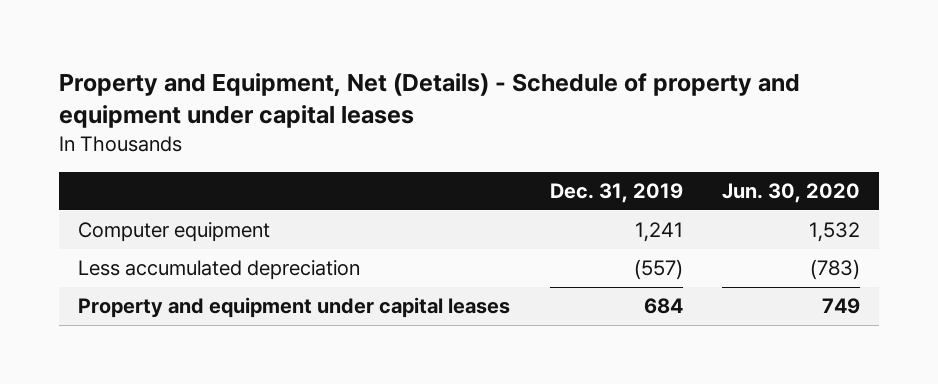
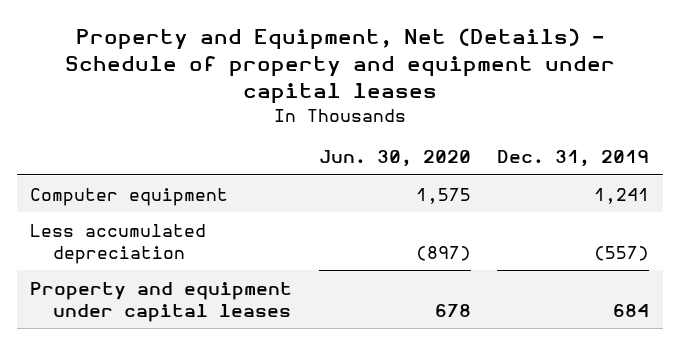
[808,222,860,243] 1,532 -> [415,187,471,204] 1,575
[809,259,860,281] (783) -> [415,246,471,262] (897)
[821,298,860,315] 749 -> [434,304,471,318] 678

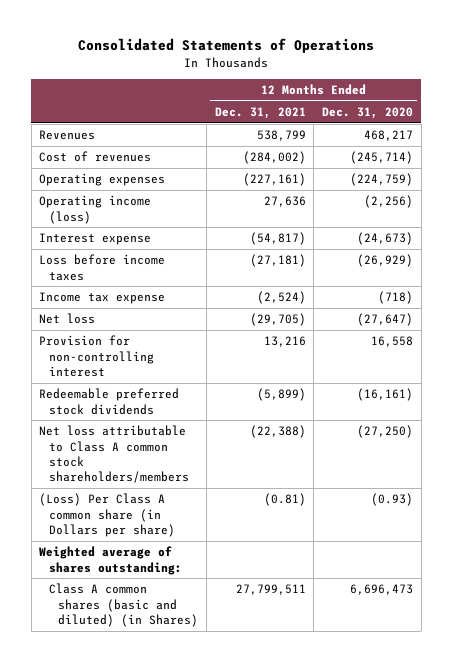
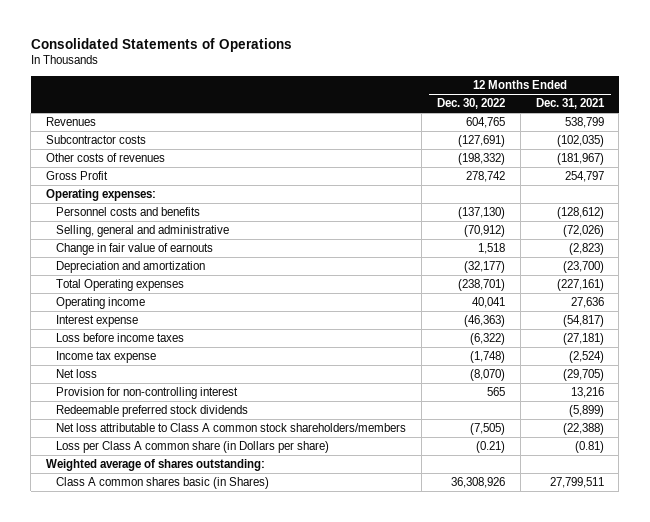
[322,107,414,120] Dec. 31, 2020 -> none
none -> [436,98,505,110] Dec. 30, 2022
none -> [46,135,147,145] Subcontractor costs
[39,151,152,163] Cost of revenues -> [46,153,166,163] Other costs of revenues
[242,151,306,165] (284,002) -> [556,153,604,166] (181,967)
none -> [46,171,109,181] Gross Profit
none -> [46,189,157,202] Operating expenses:
none -> [56,207,201,217] Personnel costs and benefits
none -> [56,225,230,238] Selling, general and administrative
none -> [56,243,214,256] Change in fair value of earnouts
none -> [56,261,206,274] Depreciation and amortization
[39,173,166,187] Operating expenses -> [56,279,185,292] Total Operating expenses
[39,195,152,224] Operating income (loss) -> [56,297,146,310] Operating income
[39,493,175,537] (Loss) Per Class A common share (in Dollars per share) -> [56,441,330,454] Loss per Class A common share (in Dollars per share)
[48,583,199,627] Class A common shares (basic and diluted) (in Shares) -> [56,477,270,490] Class A common shares basic (in Shares)

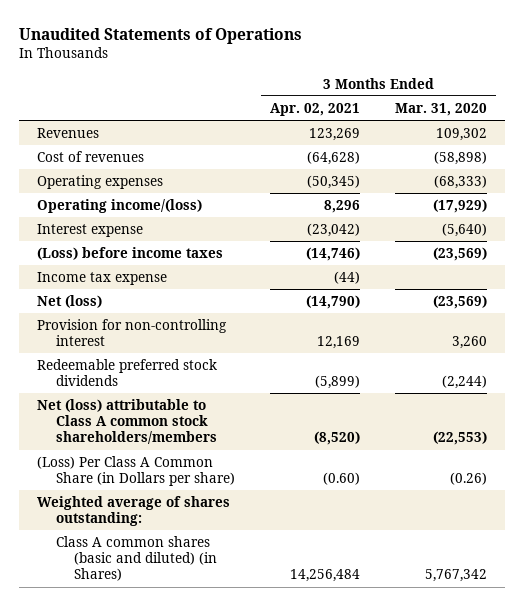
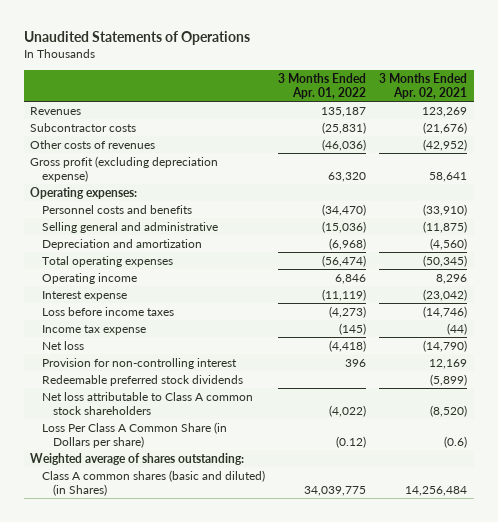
[395,102,488,116] Mar. 31, 2020 -> none
none -> [277,72,366,99] 3 Months Ended Apr. 01, 2022
none -> [30,122,137,132] Subcontractor costs
[37,150,145,162] Cost of revenues -> [30,139,156,149] Other costs of revenues
[306,150,360,165] (64,628) -> [423,138,468,151] (42,952)
none -> [30,155,219,182] Gross profit (excluding depreciation expense)
none -> [30,186,138,199] Operating expenses:
none -> [41,204,192,214] Personnel costs and benefits
none -> [41,221,218,233] Selling general and administrative
none -> [41,238,202,250] Depreciation and amortization
[37,174,164,189] Operating expenses -> [41,255,173,267] Total operating expenses
[37,198,203,213] Operating income/(loss) -> [41,272,137,284] Operating income
[37,246,224,260] (Loss) before income taxes -> [41,306,174,316] Loss before income taxes
[37,294,103,308] Net (loss) -> [41,340,84,350] Net loss
[37,398,217,445] Net (loss) attributable to Class A common stock shareholders/members -> [41,391,253,415] Net loss attributable to Class A common stock shareholders
[37,455,235,487] (Loss) Per Class A Common Share (in Dollars per share) -> [41,421,227,448] Loss Per Class A Common Share (in Dollars per share)
[322,472,360,486] (0.60) -> [444,435,468,448] (0.6)

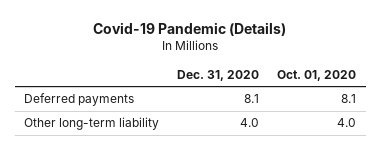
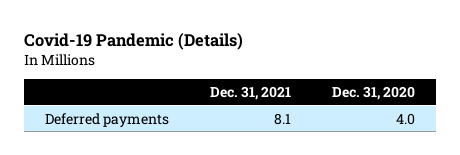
[277,69,357,81] Oct. 01, 2020 -> none
none -> [209,86,291,101] Dec. 31, 2021
[23,117,159,131] Other long-term liability -> none
[244,94,260,104] 8.1 -> [396,112,416,125] 4.0

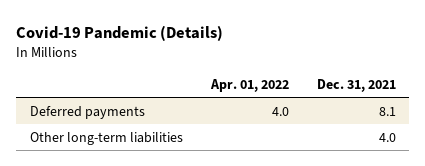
[332,86,416,101] Dec. 31, 2020 -> none
none -> [209,78,289,92] Apr. 01, 2022
none -> [29,131,183,145] Other long-term liabilities

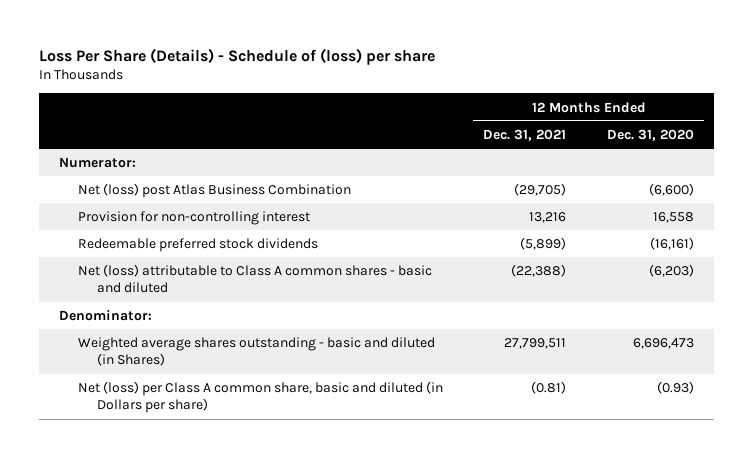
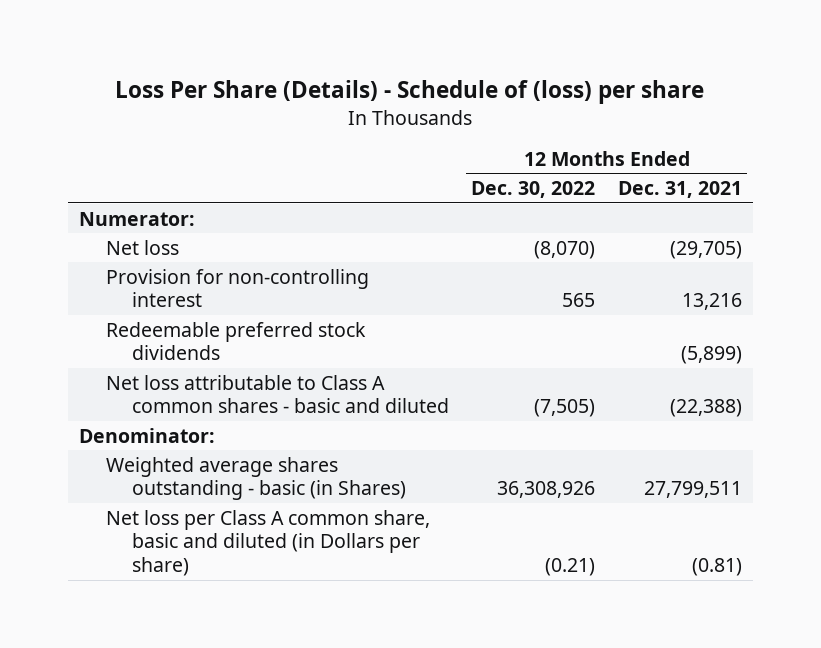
[606,129,694,142] Dec. 31, 2020 -> none
none -> [471,181,596,199] Dec. 30, 2022
[77,183,351,199] Net (loss) post Atlas Business Combination -> [105,239,179,255] Net loss
[77,264,432,294] Net (loss) attributable to Class A common shares - basic and diluted -> [105,374,450,414] Net loss attributable to Class A common shares - basic and diluted
[77,337,435,367] Weighted average shares outstanding - basic and diluted (in Shares) -> [105,456,407,501] Weighted average shares outstanding - basic (in Shares)
[77,381,443,414] Net (loss) per Class A common share, basic and diluted (in Dollars per share) -> [105,509,430,576] Net loss per Class A common share, basic and diluted (in Dollars per share)

